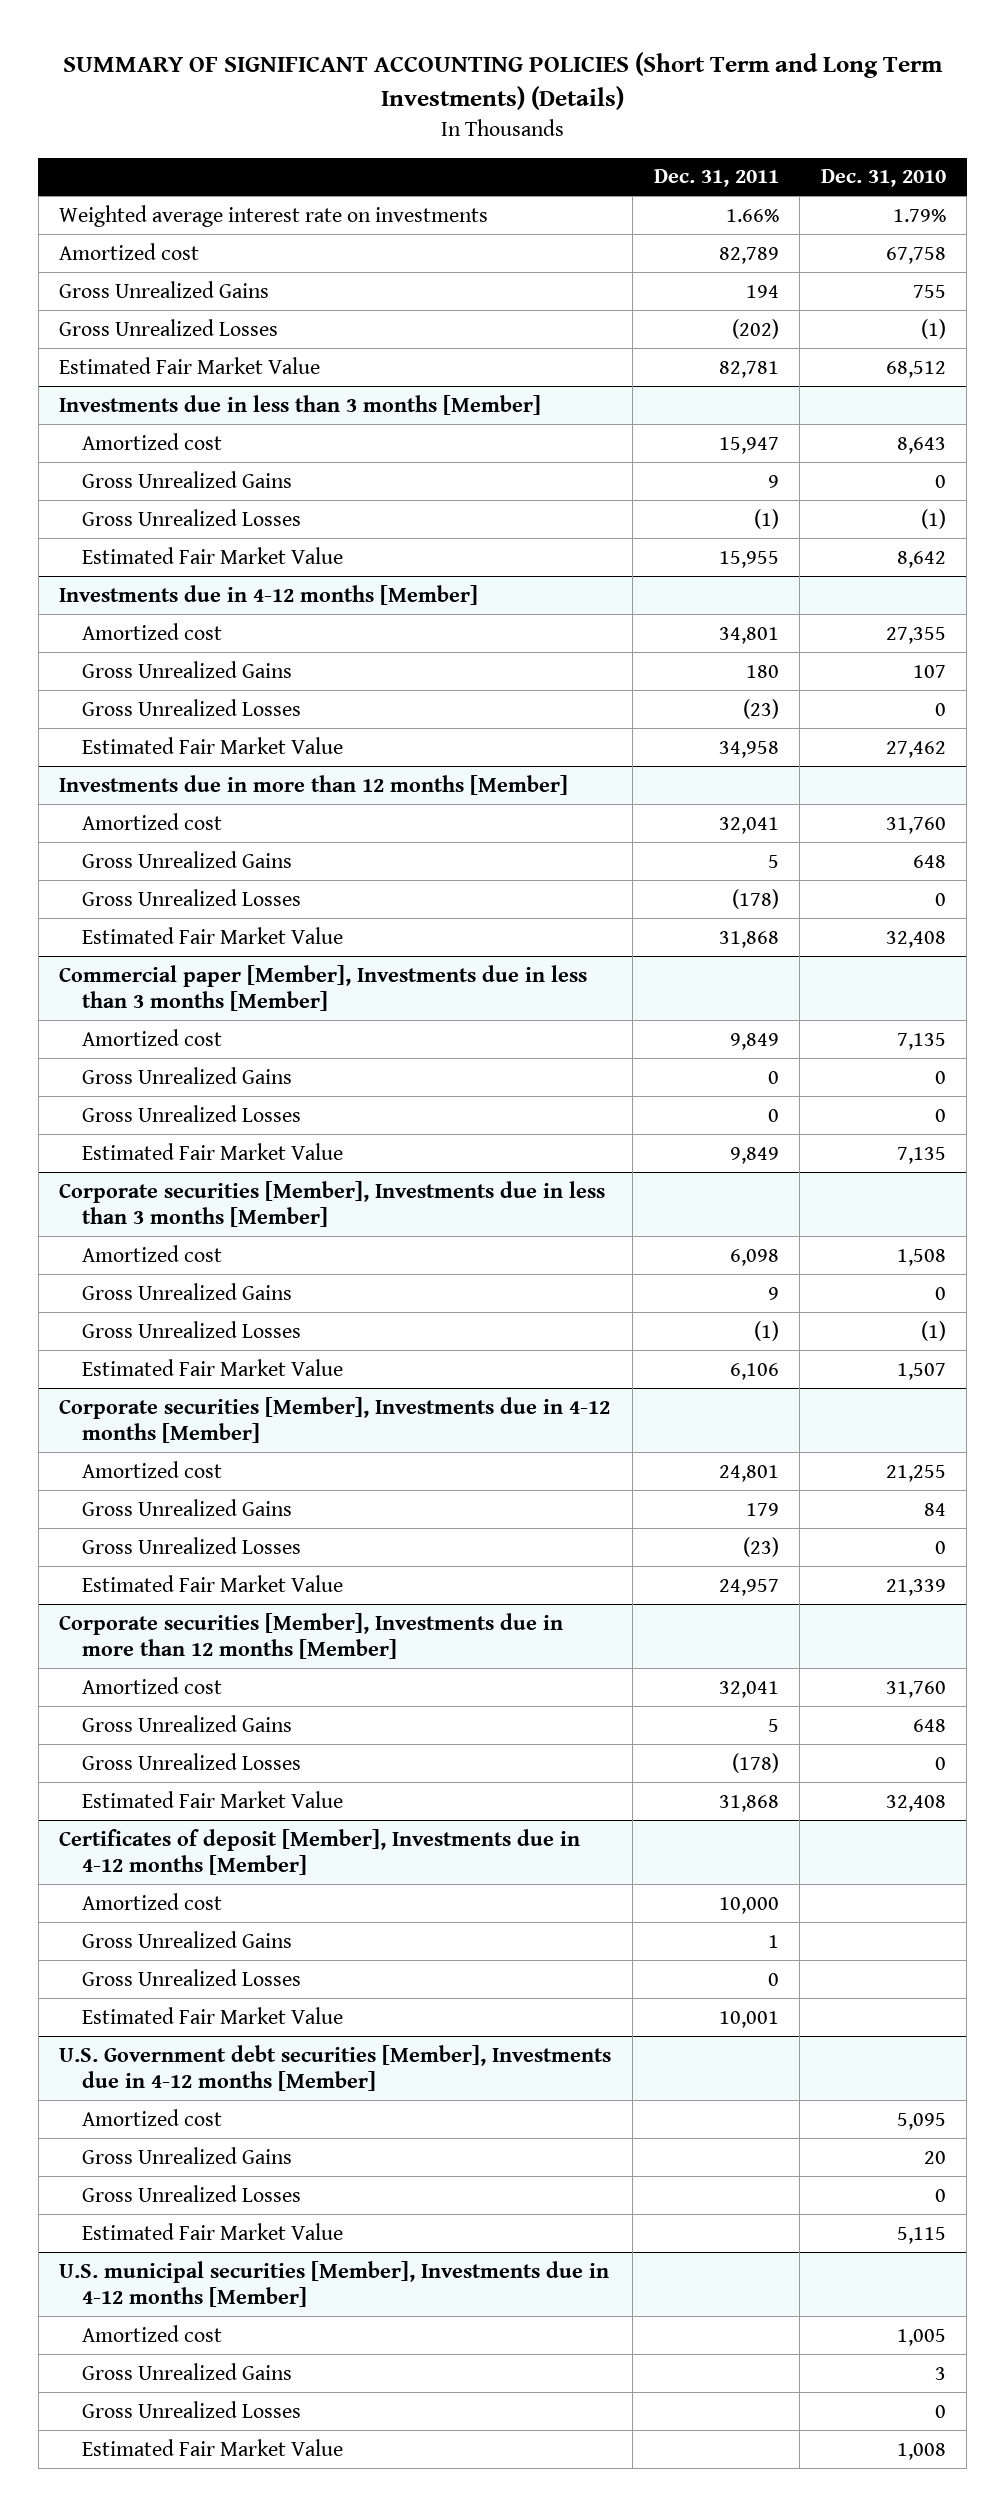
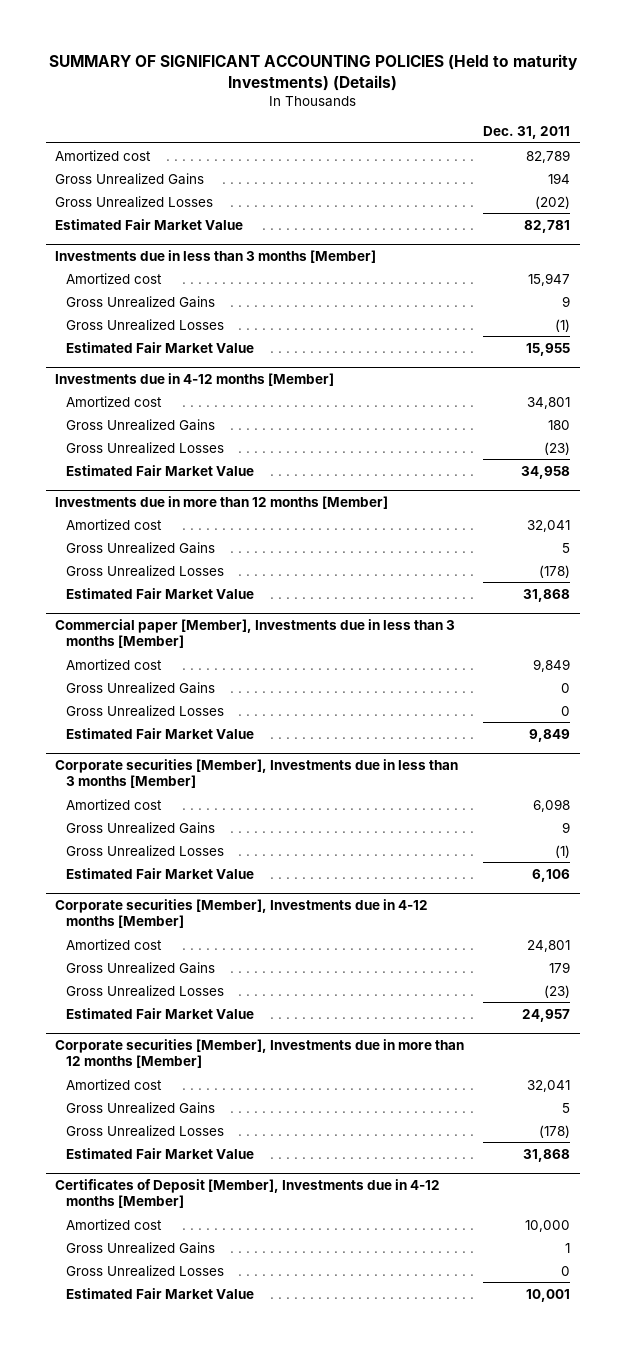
[62,52,943,111] SUMMARY OF SIGNIFICANT ACCOUNTING POLICIES (Short Term and Long Term Investments) (Details) -> [48,53,578,91] SUMMARY OF SIGNIFICANT ACCOUNTING POLICIES (Held to maturity Investments) (Details)
[820,169,946,188] Dec. 31, 2010 -> none
[59,204,489,227] Weighted average interest rate on investments -> none
[59,1828,581,1875] Certificates of deposit [Member], Investments due in 4-12 months [Member] -> [55,1178,441,1209] Certificates of Deposit [Member], Investments due in 4-12 months [Member]
[59,2044,612,2091] U.S. Government debt securities [Member], Investments due in 4-12 months [Member] -> none
[82,2108,223,2126] Amortized cost -> none
[82,2146,293,2164] Gross Unrealized Gains -> none
[82,2184,302,2202] Gross Unrealized Losses -> none
[82,2222,344,2240] Estimated Fair Market Value -> none
[59,2260,610,2307] U.S. municipal securities [Member], Investments due in 4-12 months [Member] -> none
[82,2324,223,2342] Amortized cost -> none
[82,2362,293,2380] Gross Unrealized Gains -> none
[82,2400,302,2418] Gross Unrealized Losses -> none
[82,2438,344,2456] Estimated Fair Market Value -> none

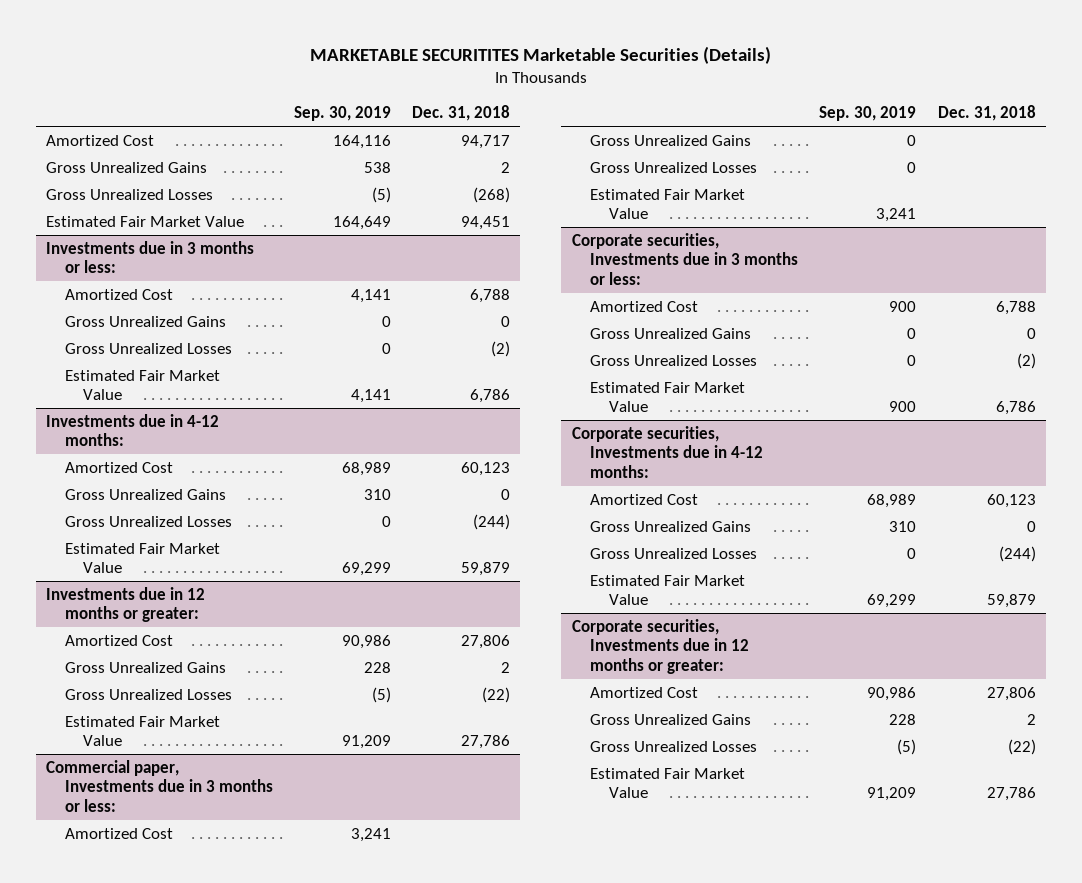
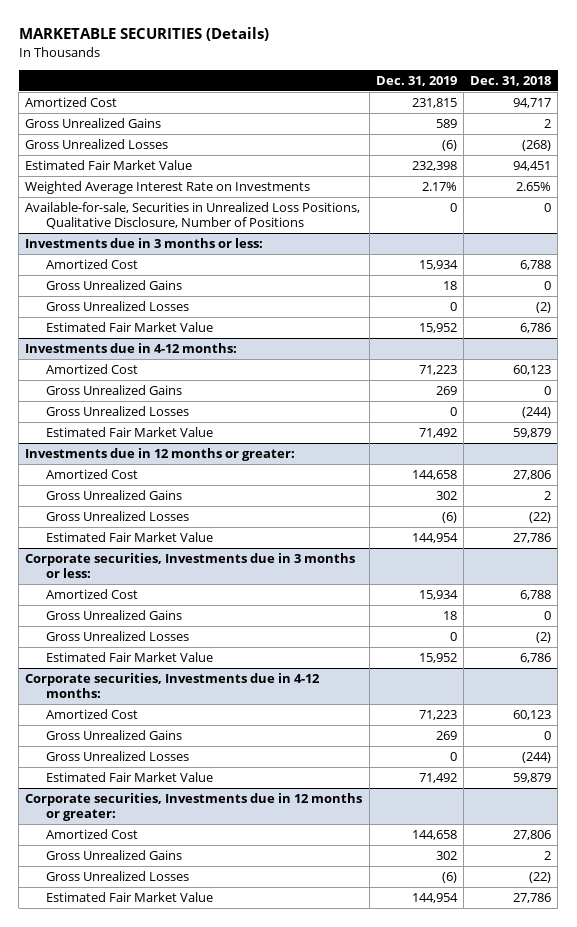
[309,46,771,65] MARKETABLE SECURITITES Marketable Securities (Details) -> [18,26,269,41] MARKETABLE SECURITIES (Details)
[293,106,391,122] Sep. 30, 2019 -> none
none -> [375,75,457,86] Dec. 31, 2019
none -> [25,181,311,195] Weighted Average Interest Rate on Investments
none -> [25,202,361,230] Available-for-sale, Securities in Unrealized Loss Positions, Qualitative Disclosure, Number of Positions
[46,759,273,812] Commercial paper, Investments due in 3 months or less: -> none
[64,827,173,839] Amortized Cost -> none
[590,134,752,146] Gross Unrealized Gains -> none
[590,161,758,173] Gross Unrealized Losses -> none
[590,188,746,220] Estimated Fair Market Value -> none

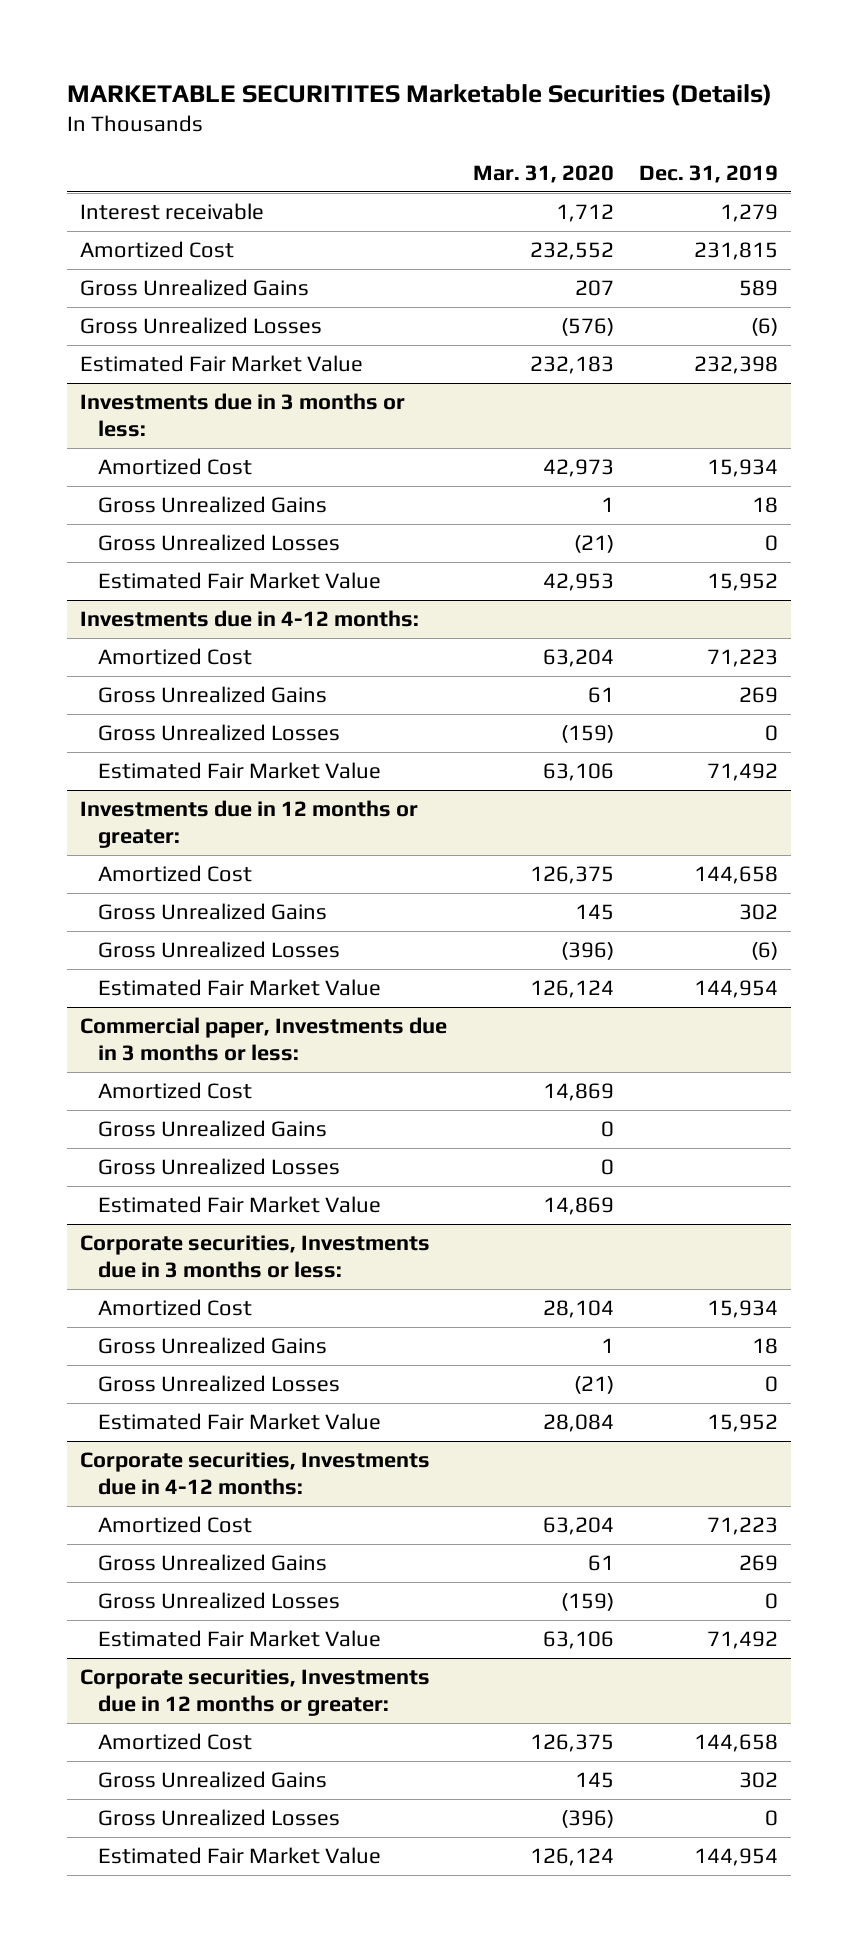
[18,26,269,41] MARKETABLE SECURITIES (Details) -> [67,83,773,106] MARKETABLE SECURITITES Marketable Securities (Details)
[470,75,552,86] Dec. 31, 2018 -> none
none -> [472,164,614,183] Mar. 31, 2020
none -> [80,203,265,221] Interest receivable
[25,181,311,195] Weighted Average Interest Rate on Investments -> none
[25,202,361,230] Available-for-sale, Securities in Unrealized Loss Positions, Qualitative Disclosure, Number of Positions -> none
none -> [80,1017,448,1062] Commercial paper, Investments due in 3 months or less:
none -> [97,1082,252,1100] Amortized Cost
none -> [97,1120,327,1138] Gross Unrealized Gains
none -> [97,1158,340,1176] Gross Unrealized Losses
none -> [97,1196,381,1214] Estimated Fair Market Value
[441,872,457,884] (6) -> [765,1810,779,1827] 0

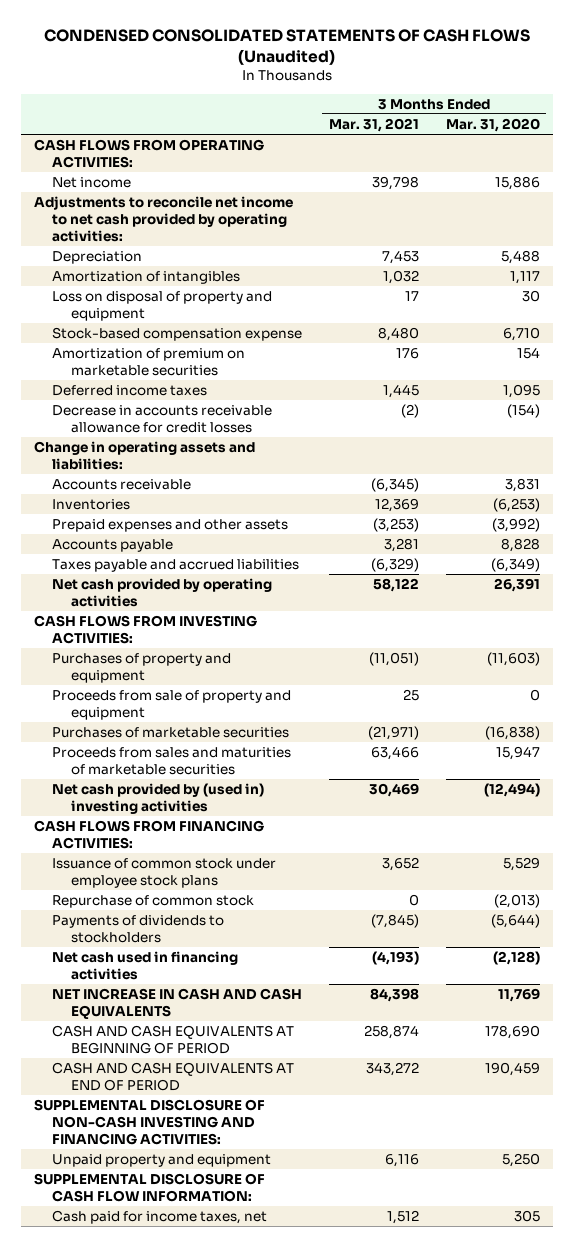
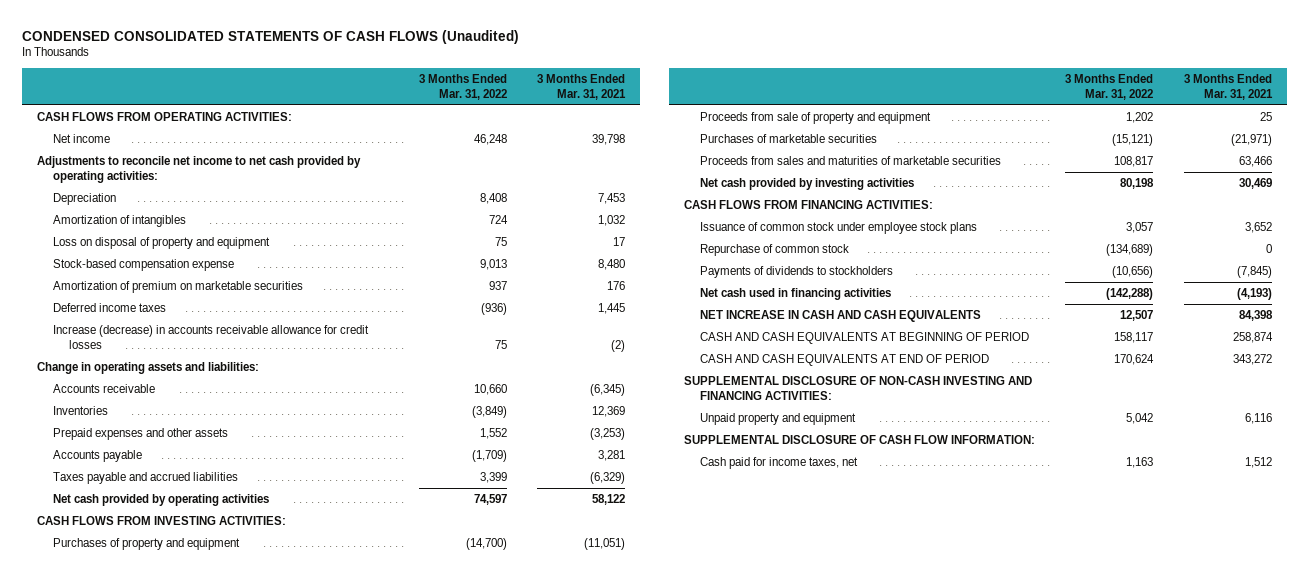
[445,117,540,132] Mar. 31, 2020 -> none
none -> [418,73,507,101] 3 Months Ended Mar. 31, 2022
[52,405,273,433] Decrease in accounts receivable allowance for credit losses -> [53,324,370,349] Increase (decrease) in accounts receivable allowance for credit losses
[52,783,265,814] Net cash provided by (used in) investing activities -> [699,177,914,190] Net cash provided by investing activities

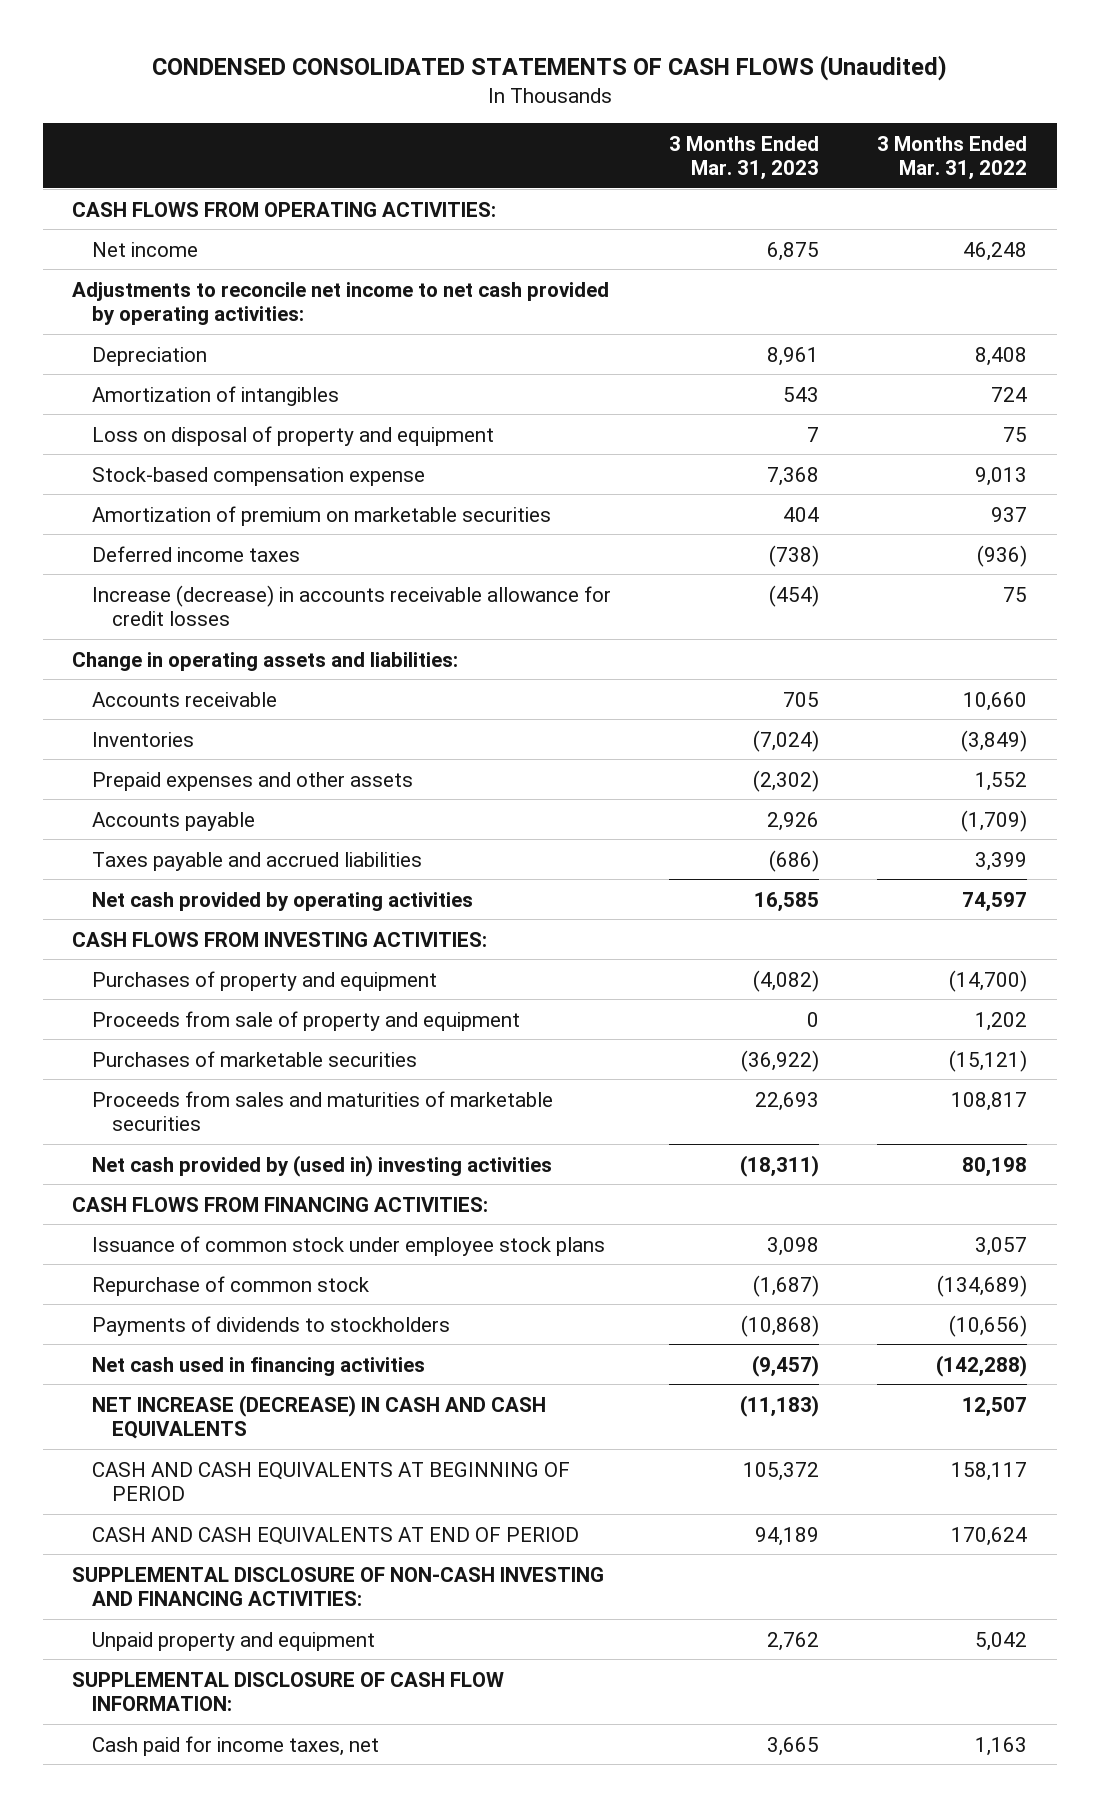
[536,73,626,101] 3 Months Ended Mar. 31, 2021 -> none
none -> [669,135,820,180] 3 Months Ended Mar. 31, 2023
[699,177,914,190] Net cash provided by investing activities -> [92,1154,553,1177] Net cash provided by (used in) investing activities
[699,309,981,322] NET INCREASE IN CASH AND CASH EQUIVALENTS -> [92,1394,547,1439] NET INCREASE (DECREASE) IN CASH AND CASH EQUIVALENTS

